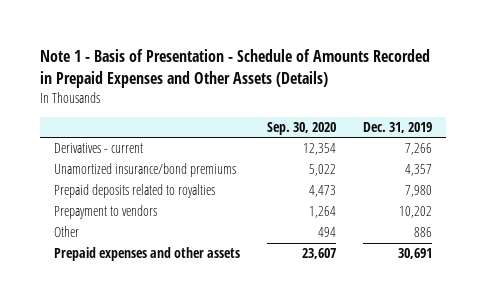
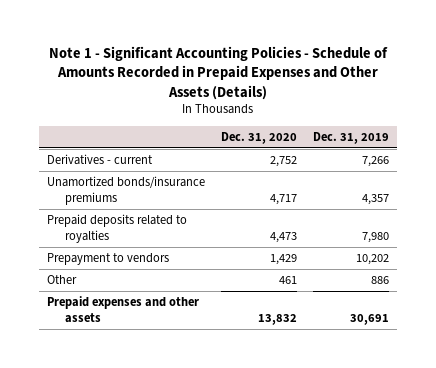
[40,49,431,88] Note 1 - Basis of Presentation - Schedule of Amounts Recorded in Prepaid Expenses and Other Assets (Details) -> [48,45,388,100] Note 1 - Significant Accounting Policies - Schedule of Amounts Recorded in Prepaid Expenses and Other Assets (Details)
[267,121,337,135] Sep. 30, 2020 -> none
none -> [220,131,297,144] Dec. 31, 2020
[53,163,236,178] Unamortized insurance/bond premiums -> [46,176,205,206] Unamortized bonds/insurance premiums

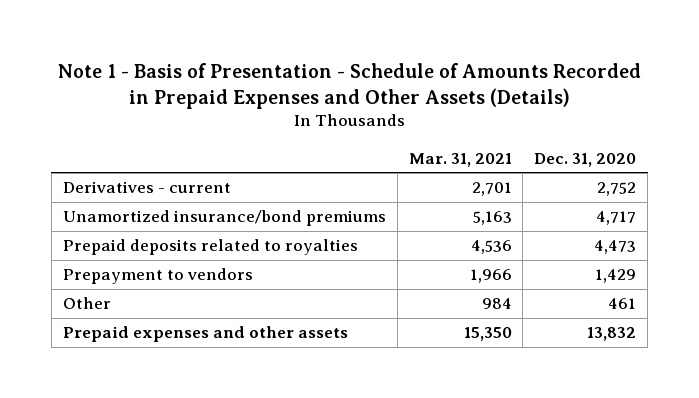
[48,45,388,100] Note 1 - Significant Accounting Policies - Schedule of Amounts Recorded in Prepaid Expenses and Other Assets (Details) -> [57,62,641,109] Note 1 - Basis of Presentation - Schedule of Amounts Recorded in Prepaid Expenses and Other Assets (Details)
[313,131,390,144] Dec. 31, 2019 -> none
none -> [408,152,512,167] Mar. 31, 2021
[46,176,205,206] Unamortized bonds/insurance premiums -> [62,210,386,227] Unamortized insurance/bond premiums

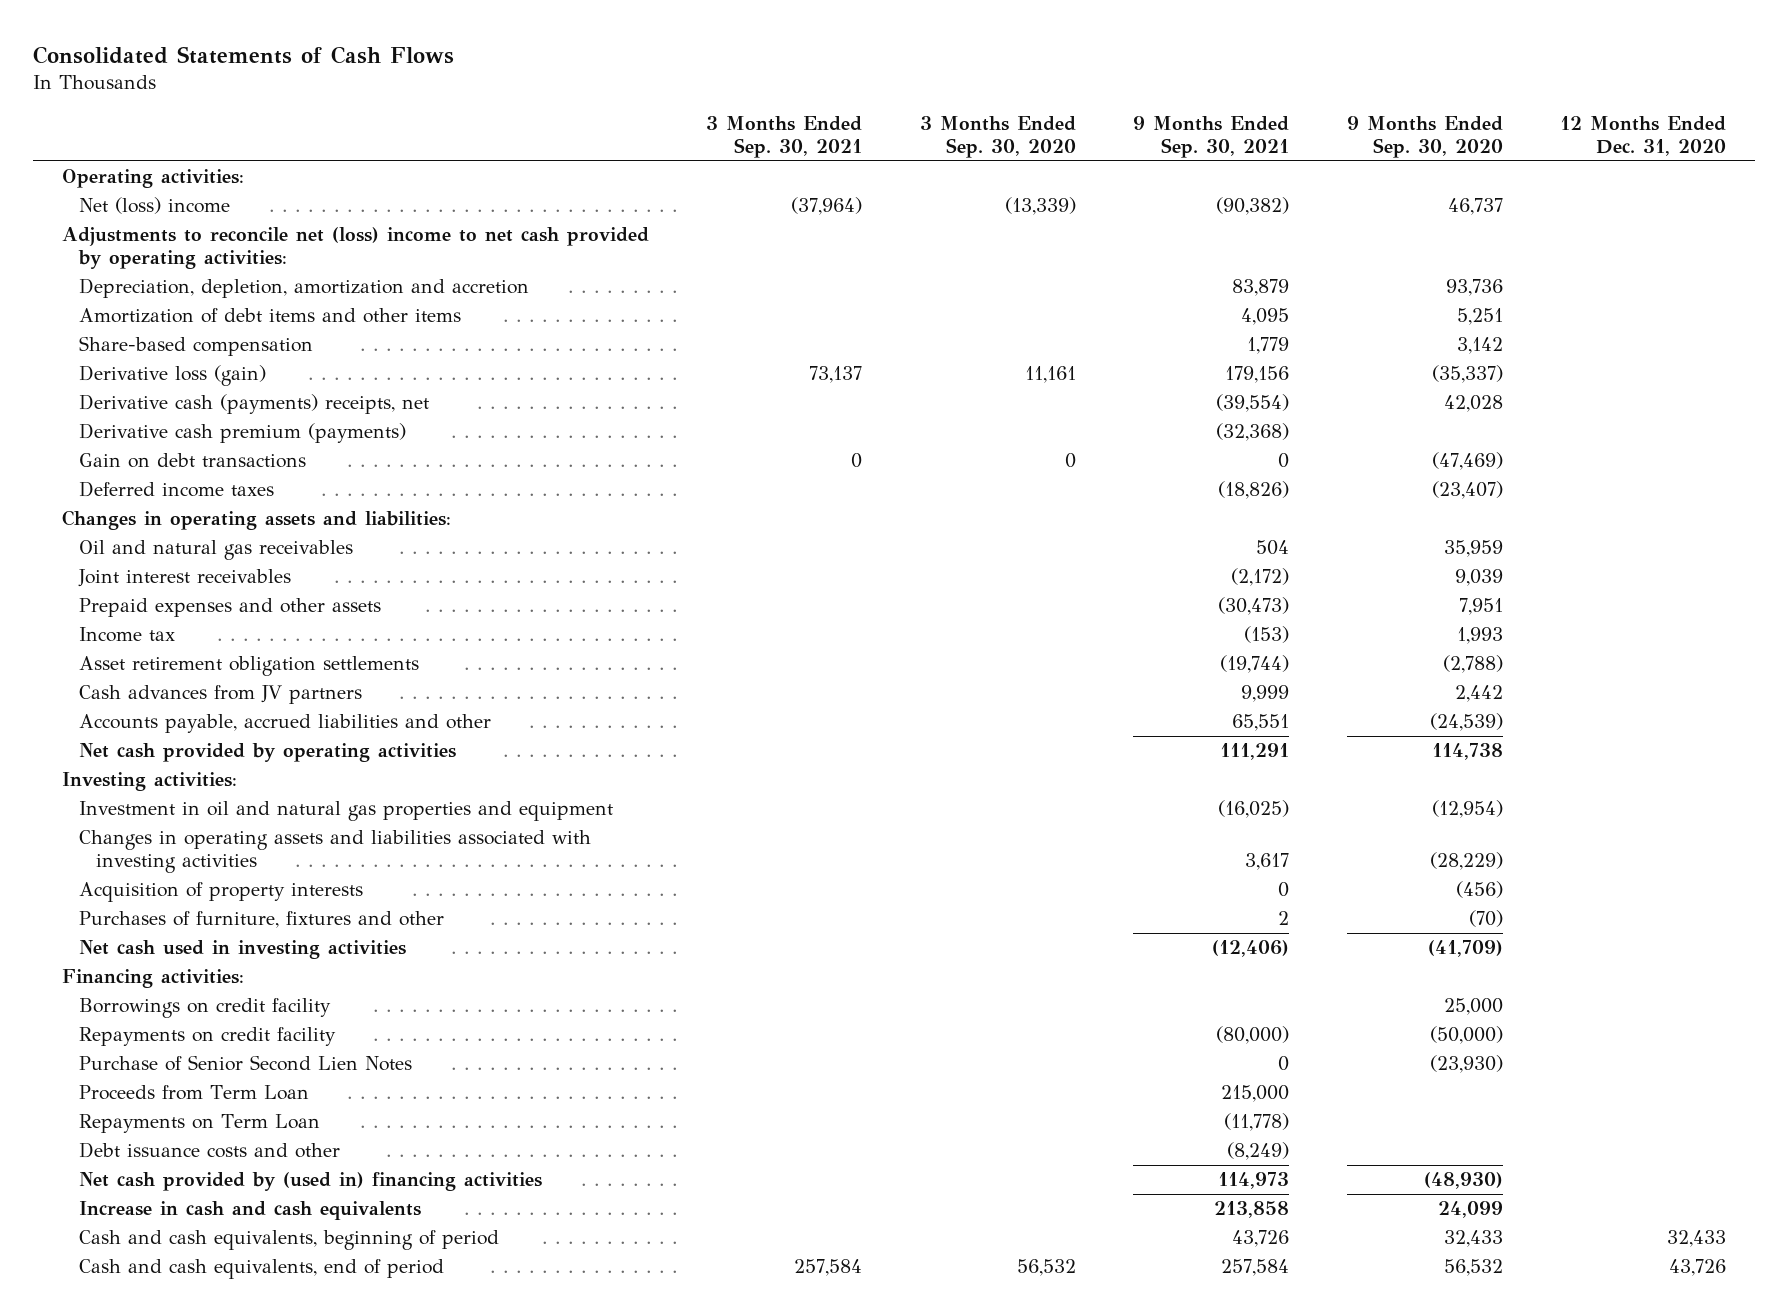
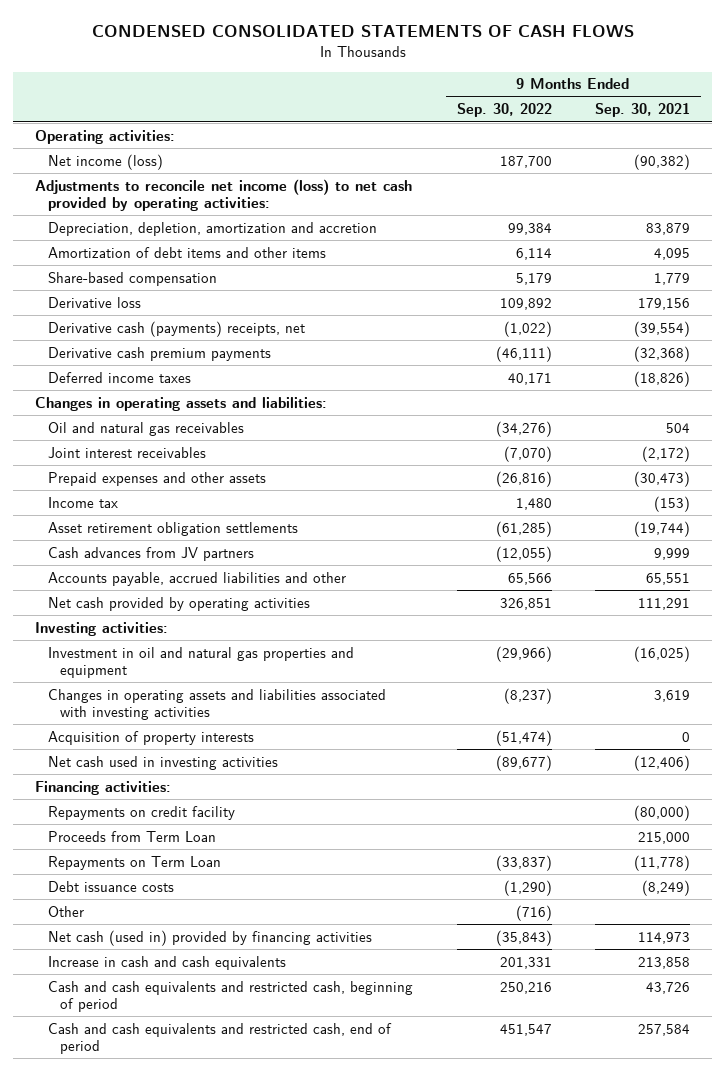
[33,46,455,65] Consolidated Statements of Cash Flows -> [91,24,634,37] CONDENSED CONSOLIDATED STATEMENTS OF CASH FLOWS
[706,116,863,159] 3 Months Ended Sep. 30, 2021 -> none
[919,116,1076,159] 3 Months Ended Sep. 30, 2020 -> none
[1346,116,1503,159] 9 Months Ended Sep. 30, 2020 -> none
[1560,116,1727,157] 12 Months Ended Dec. 31, 2020 -> none
none -> [456,103,552,118] Sep. 30, 2022
[78,197,230,215] Net (loss) income -> [47,153,163,170] Net income (loss)
[61,227,649,270] Adjustments to reconcile net (loss) income to net cash provided by operating activities: -> [35,178,413,212] Adjustments to reconcile net income (loss) to net cash provided by operating activities:
[78,365,266,387] Derivative loss (gain) -> [47,296,141,308] Derivative loss
[78,453,306,469] Gain on debt transactions -> none
[78,423,406,444] Derivative cash premium (payments) -> [47,346,271,361] Derivative cash premium payments
[1245,853,1290,871] 3,617 -> [654,689,691,702] 3,619
[78,911,444,929] Purchases of furniture, fixtures and other -> none
[78,998,331,1019] Borrowings on credit facility -> none
[78,1055,412,1072] Purchase of Senior Second Lien Notes -> none
[78,1142,340,1159] Debt issuance costs and other -> [47,880,174,892] Debt issuance costs
none -> [47,905,84,917] Other
[78,1172,542,1192] Net cash provided by (used in) financing activities -> [47,929,372,946] Net cash (used in) provided by financing activities
[78,1230,499,1251] Cash and cash equivalents, beginning of period -> [47,980,413,1013] Cash and cash equivalents and restricted cash, beginning of period
[78,1259,444,1280] Cash and cash equivalents, end of period -> [47,1022,392,1055] Cash and cash equivalents and restricted cash, end of period

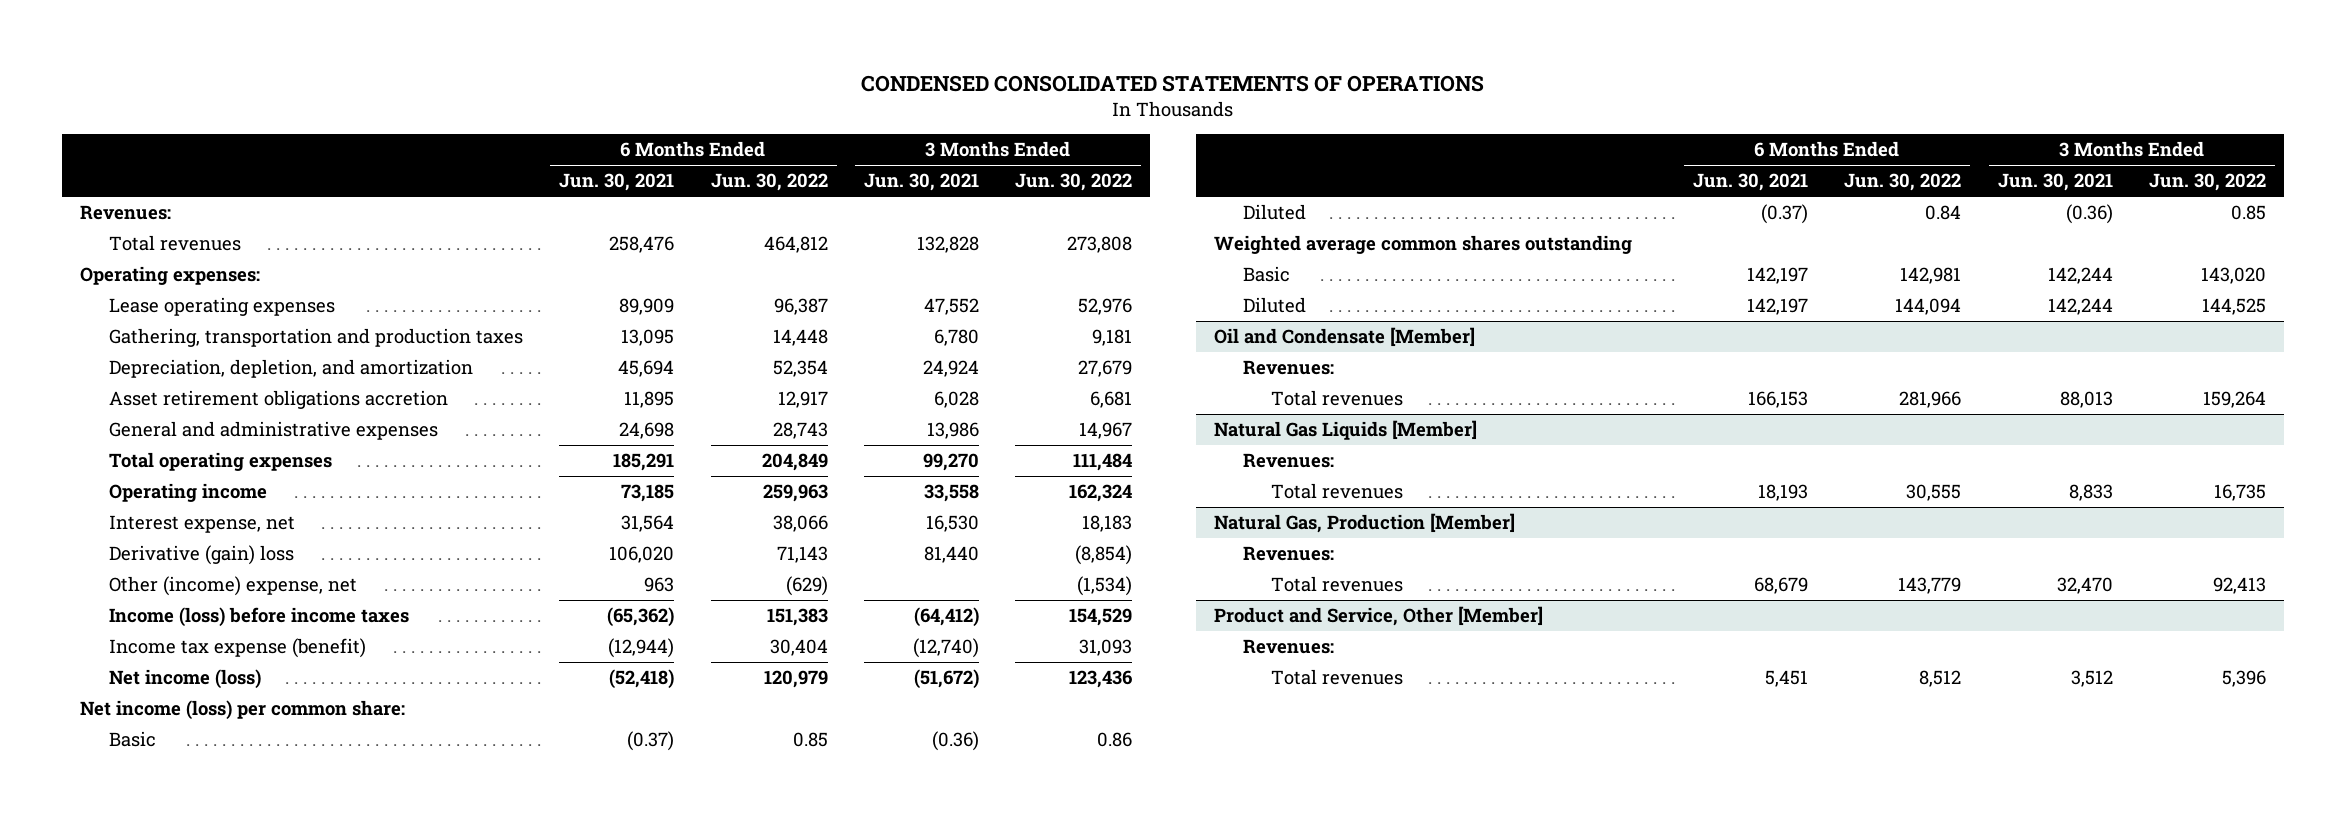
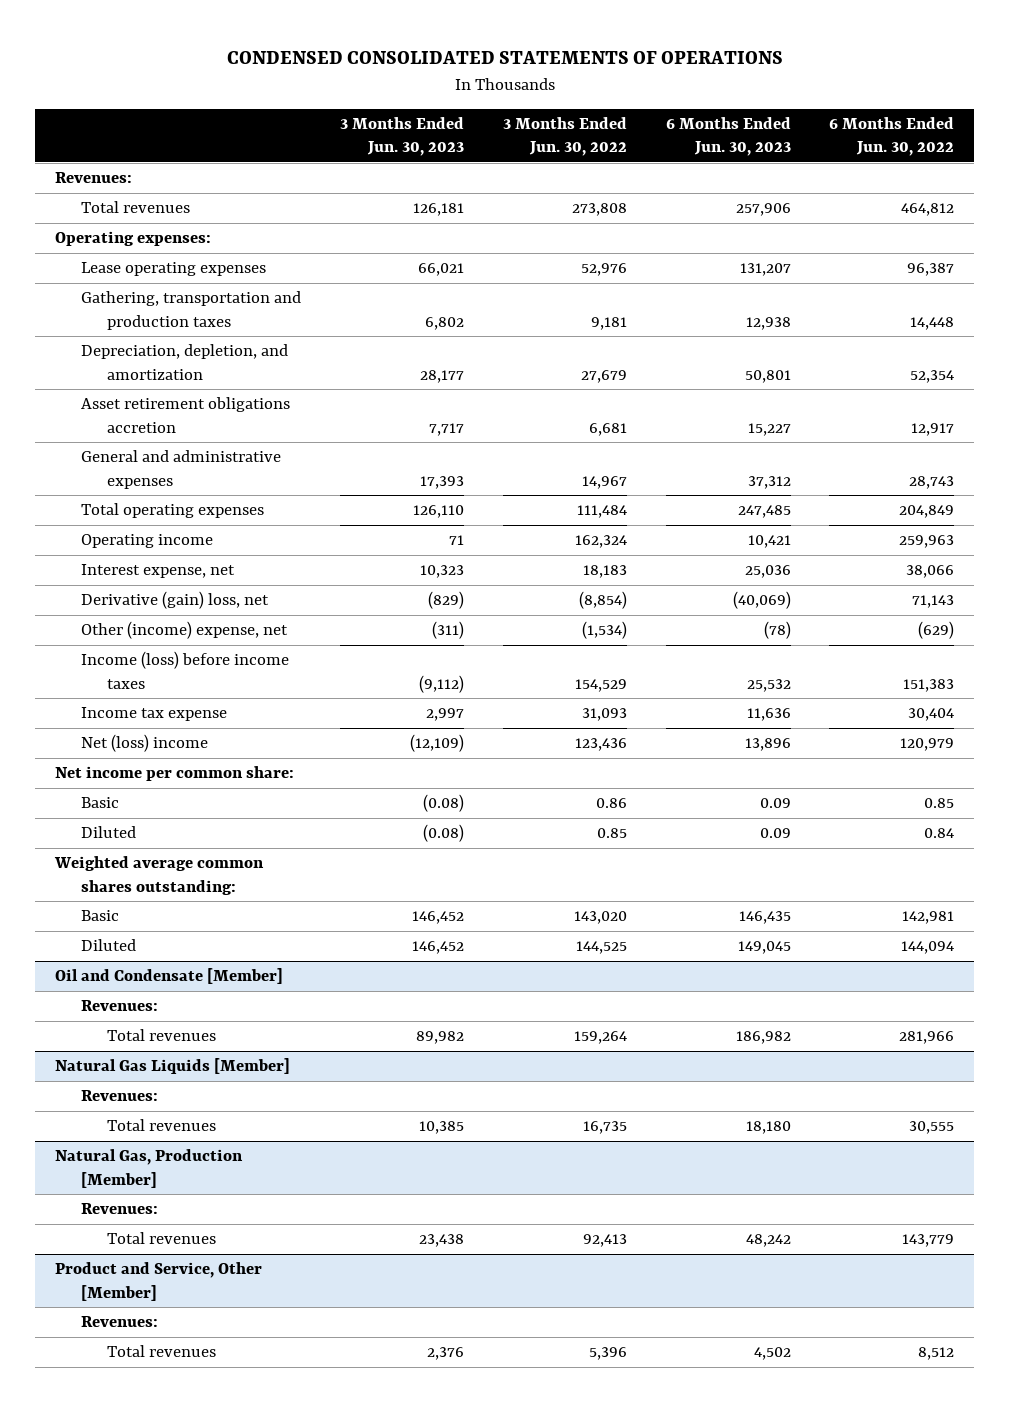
[559,173,675,192] Jun. 30, 2021 -> none
[863,173,979,192] Jun. 30, 2021 -> none
none -> [339,116,464,157] 3 Months Ended Jun. 30, 2023
none -> [665,116,791,157] 6 Months Ended Jun. 30, 2023
[108,545,294,566] Derivative (gain) loss -> [80,591,269,610] Derivative (gain) loss, net
[108,638,366,659] Income tax expense (benefit) -> [80,707,227,722] Income tax expense
[108,669,261,690] Net income (loss) -> [80,734,208,753] Net (loss) income
[80,700,406,721] Net income (loss) per common share: -> [54,766,294,782] Net income per common share:
[1214,235,1633,255] Weighted average common shares outstanding -> [53,856,264,895] Weighted average common shares outstanding:

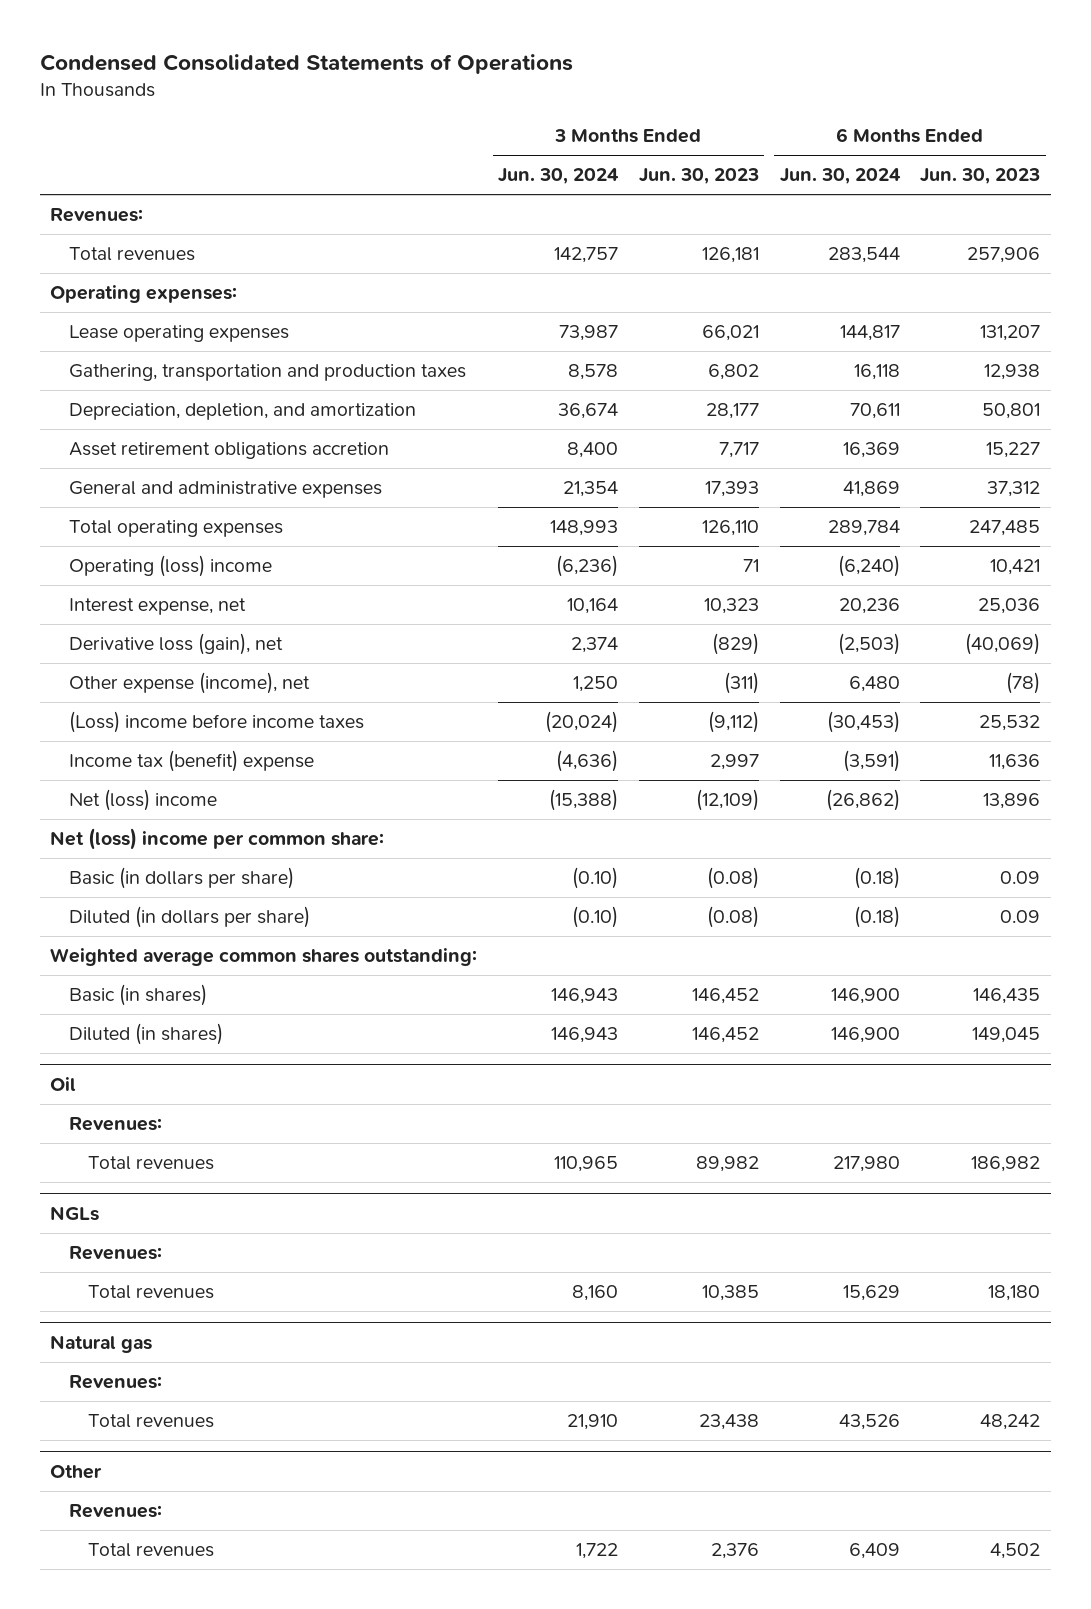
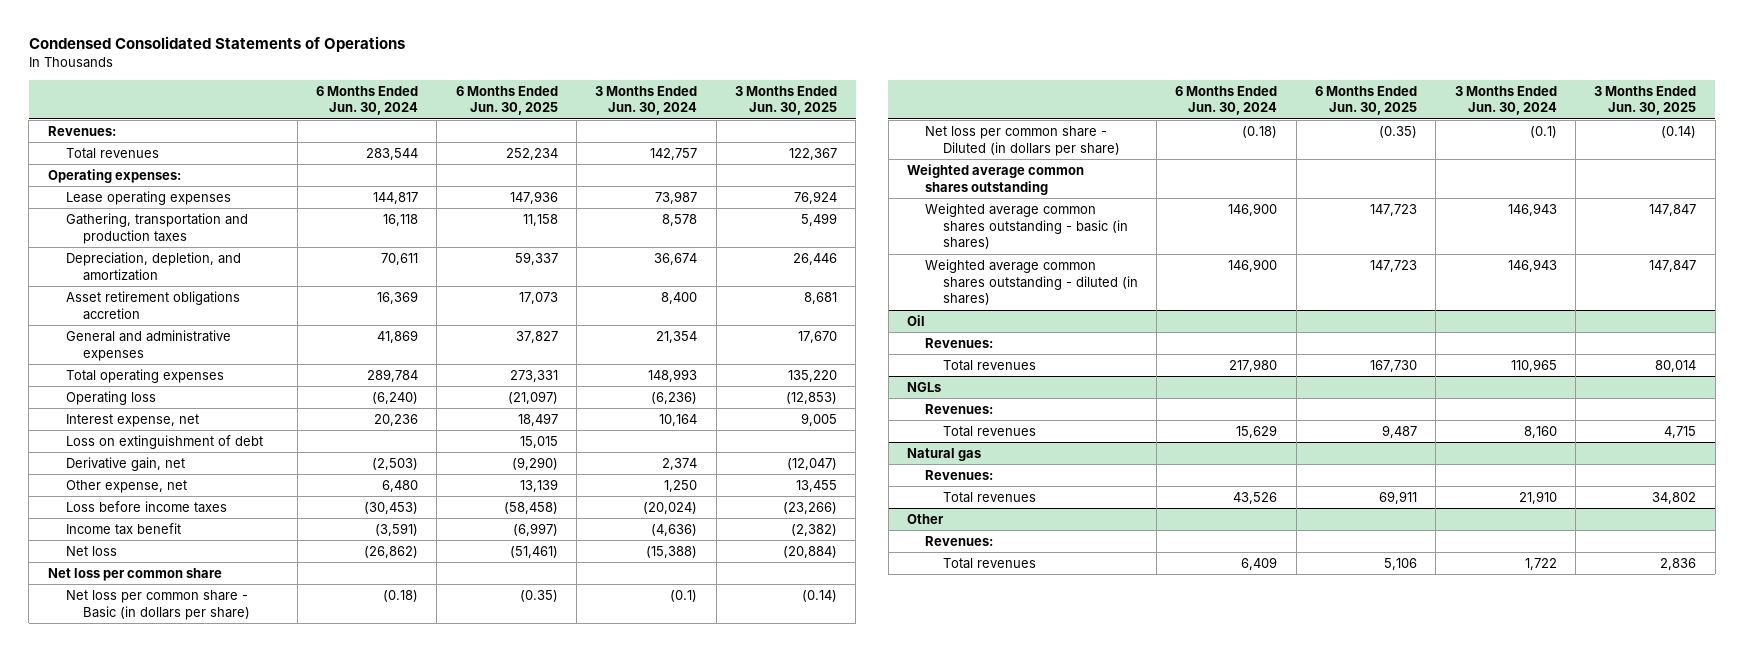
[638,168,759,185] Jun. 30, 2023 -> none
[920,168,1041,185] Jun. 30, 2023 -> none
none -> [455,85,558,116] 6 Months Ended Jun. 30, 2025
none -> [734,85,837,116] 3 Months Ended Jun. 30, 2025
[69,555,273,578] Operating (loss) income -> [65,390,156,405] Operating loss
none -> [65,434,263,449] Loss on extinguishment of debt
[69,633,284,656] Derivative loss (gain), net -> [65,456,185,471] Derivative gain, net
[69,672,311,695] Other expense (income), net -> [65,479,187,493] Other expense, net
[69,711,365,734] (Loss) income before income taxes -> [65,500,227,513] Loss before income taxes
[69,750,315,773] Income tax (benefit) expense -> [65,522,181,535] Income tax benefit
[69,789,218,812] Net (loss) income -> [65,545,117,556] Net loss
[50,828,385,851] Net (loss) income per common share: -> [47,567,222,581] Net loss per common share
[69,867,295,890] Basic (in dollars per share) -> [65,589,251,620] Net loss per common share - Basic (in dollars per share)
[571,867,618,890] (0.10) -> [670,589,698,602] (0.1)
[69,906,311,929] Diluted (in dollars per share) -> [924,125,1120,156] Net loss per common share - Diluted (in dollars per share)
[571,906,618,929] (0.10) -> [1529,125,1557,138] (0.1)
[50,948,478,967] Weighted average common shares outstanding: -> [907,163,1085,195] Weighted average common shares outstanding
[69,984,208,1007] Basic (in shares) -> [924,202,1128,250] Weighted average common shares outstanding - basic (in shares)
[69,1023,224,1046] Diluted (in shares) -> [924,258,1138,306] Weighted average common shares outstanding - diluted (in shares)

